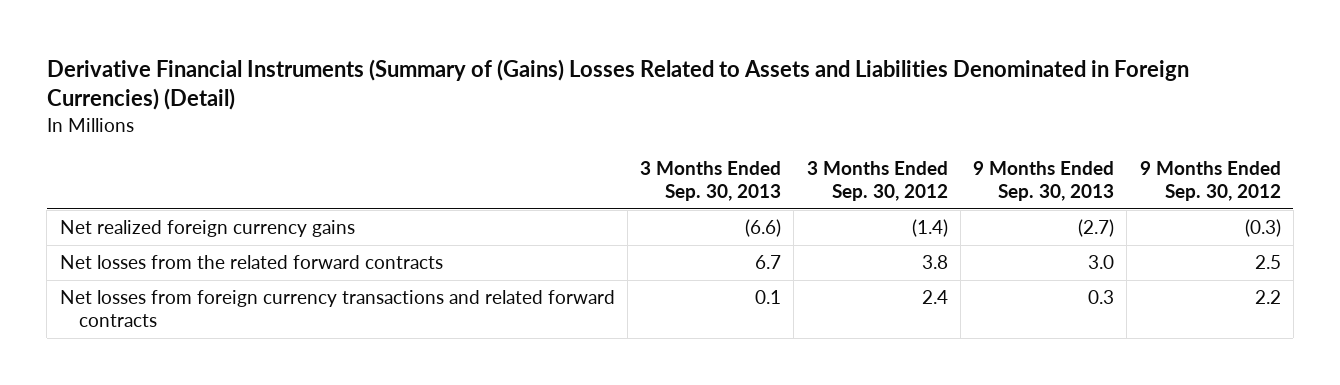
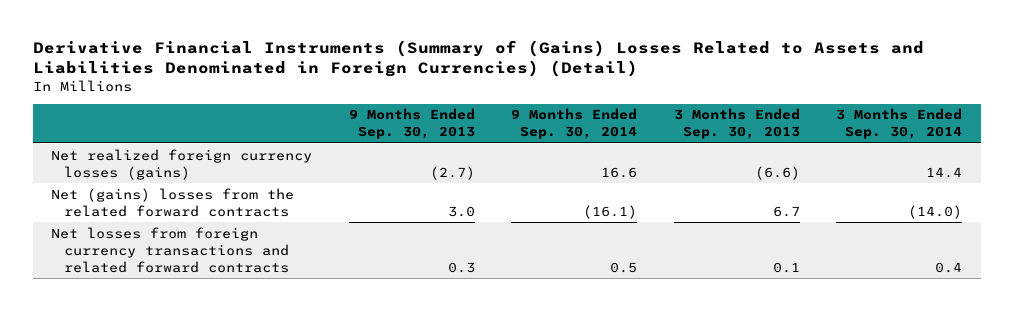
[806,161,948,202] 3 Months Ended Sep. 30, 2012 -> none
[1139,161,1281,202] 9 Months Ended Sep. 30, 2012 -> none
none -> [511,108,638,140] 9 Months Ended Sep. 30, 2014
none -> [836,108,963,140] 3 Months Ended Sep. 30, 2014
[59,220,355,238] Net realized foreign currency gains -> [51,148,313,180] Net realized foreign currency losses (gains)
[59,255,443,270] Net losses from the related forward contracts -> [51,187,295,217] Net (gains) losses from the related forward contracts

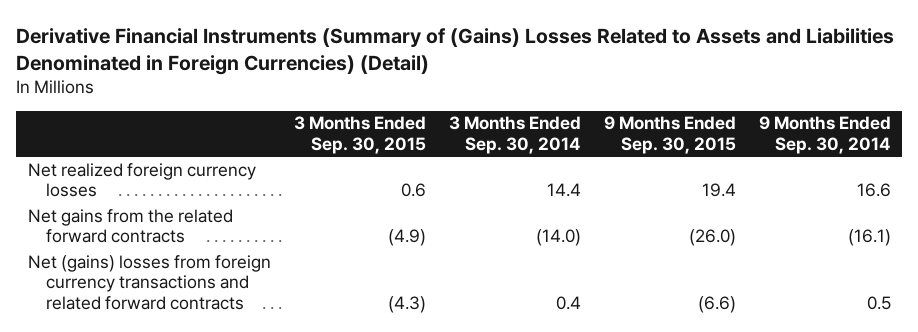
[348,108,475,140] 9 Months Ended Sep. 30, 2013 -> none
[673,108,800,140] 3 Months Ended Sep. 30, 2013 -> none
none -> [293,116,426,155] 3 Months Ended Sep. 30, 2015
none -> [603,116,736,155] 9 Months Ended Sep. 30, 2015
[51,148,313,180] Net realized foreign currency losses (gains) -> [27,162,256,198] Net realized foreign currency losses
[51,187,295,217] Net (gains) losses from the related forward contracts -> [27,208,233,244] Net gains from the related forward contracts
[51,226,289,273] Net losses from foreign currency transactions and related forward contracts -> [27,254,271,311] Net (gains) losses from foreign currency transactions and related forward contracts

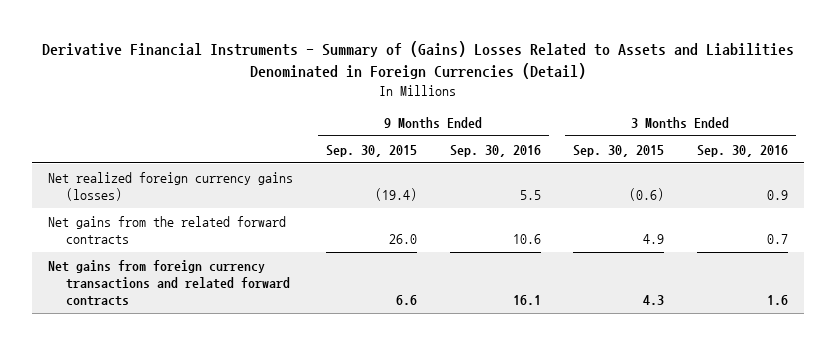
[16,28,895,75] Derivative Financial Instruments (Summary of (Gains) Losses Related to Assets and Liabilities Denominated in Foreign Currencies) (Detail) -> [42,40,795,79] Derivative Financial Instruments - Summary of (Gains) Losses Related to Assets and Liabilities Denominated in Foreign Currencies (Detail)
[448,116,581,155] 3 Months Ended Sep. 30, 2014 -> none
[758,116,891,155] 9 Months Ended Sep. 30, 2014 -> none
none -> [449,144,541,157] Sep. 30, 2016
none -> [696,144,788,157] Sep. 30, 2016
[27,162,256,198] Net realized foreign currency losses -> [48,171,294,202] Net realized foreign currency gains (losses)
[400,183,426,198] 0.6 -> [629,188,665,202] (0.6)
[701,183,736,198] 19.4 -> [374,188,417,202] (19.4)
[387,229,426,247] (4.9) -> [643,234,665,245] 4.9
[688,229,736,247] (26.0) -> [388,234,417,245] 26.0
[27,254,271,311] Net (gains) losses from foreign currency transactions and related forward contracts -> [48,259,290,307] Net gains from foreign currency transactions and related forward contracts
[387,296,426,314] (4.3) -> [643,295,665,306] 4.3
[697,296,736,314] (6.6) -> [395,295,417,306] 6.6

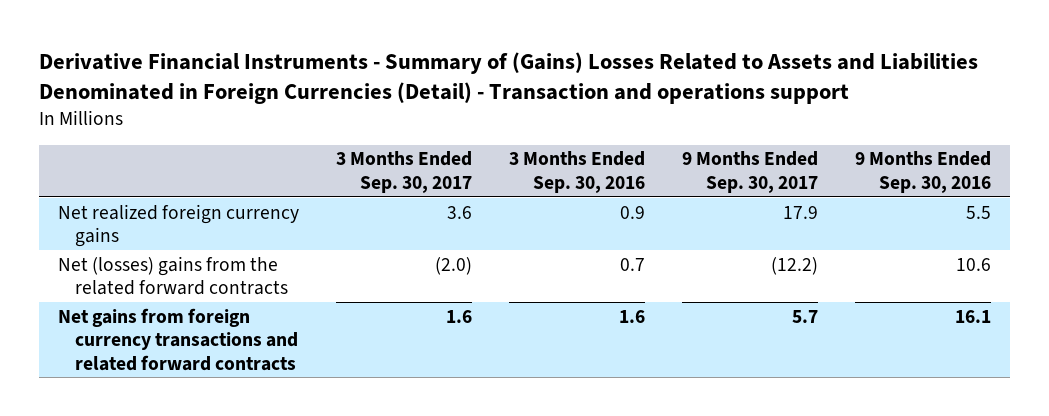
[42,40,795,79] Derivative Financial Instruments - Summary of (Gains) Losses Related to Assets and Liabilities Denominated in Foreign Currencies (Detail) -> [38,52,978,105] Derivative Financial Instruments - Summary of (Gains) Losses Related to Assets and Liabilities Denominated in Foreign Currencies (Detail) - Transaction and operations support
[325,144,417,157] Sep. 30, 2015 -> none
[573,144,665,157] Sep. 30, 2015 -> none
none -> [335,151,472,193] 3 Months Ended Sep. 30, 2017
none -> [682,151,819,193] 9 Months Ended Sep. 30, 2017
[48,171,294,202] Net realized foreign currency gains (losses) -> [57,203,299,248] Net realized foreign currency gains
[48,215,287,245] Net gains from the related forward contracts -> [57,255,288,296] Net (losses) gains from the related forward contracts

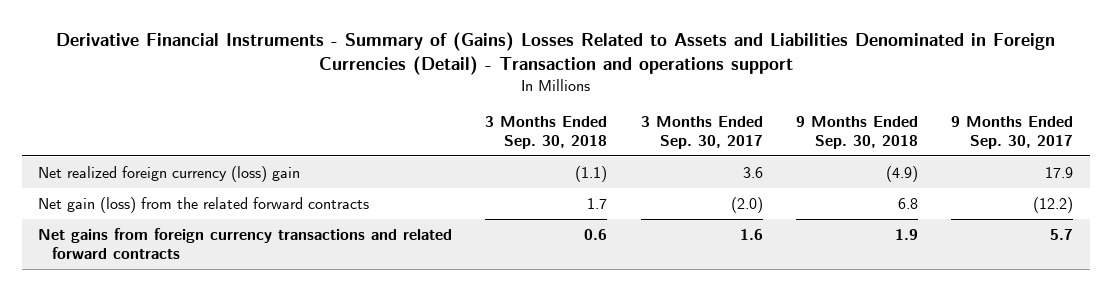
[508,151,645,193] 3 Months Ended Sep. 30, 2016 -> none
[855,151,992,193] 9 Months Ended Sep. 30, 2016 -> none
none -> [485,115,608,149] 3 Months Ended Sep. 30, 2018
none -> [795,115,918,149] 9 Months Ended Sep. 30, 2018
[57,203,299,248] Net realized foreign currency gains -> [38,165,301,182] Net realized foreign currency (loss) gain
[57,255,288,296] Net (losses) gains from the related forward contracts -> [38,196,370,213] Net gain (loss) from the related forward contracts

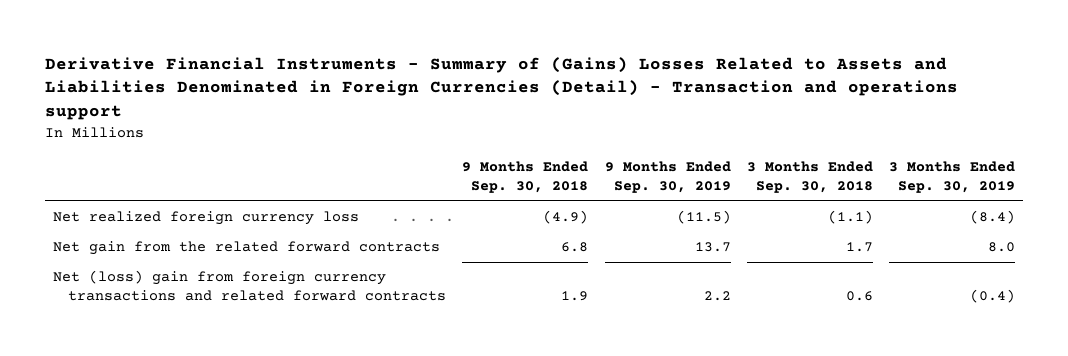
[640,115,763,149] 3 Months Ended Sep. 30, 2017 -> none
[950,115,1073,149] 9 Months Ended Sep. 30, 2017 -> none
none -> [604,161,731,194] 9 Months Ended Sep. 30, 2019
none -> [889,161,1016,194] 3 Months Ended Sep. 30, 2019
[38,165,301,182] Net realized foreign currency (loss) gain -> [53,211,360,226] Net realized foreign currency loss
[38,196,370,213] Net gain (loss) from the related forward contracts -> [53,241,441,256] Net gain from the related forward contracts
[38,227,453,259] Net gains from foreign currency transactions and related forward contracts -> [53,270,447,302] Net (loss) gain from foreign currency transactions and related forward contracts

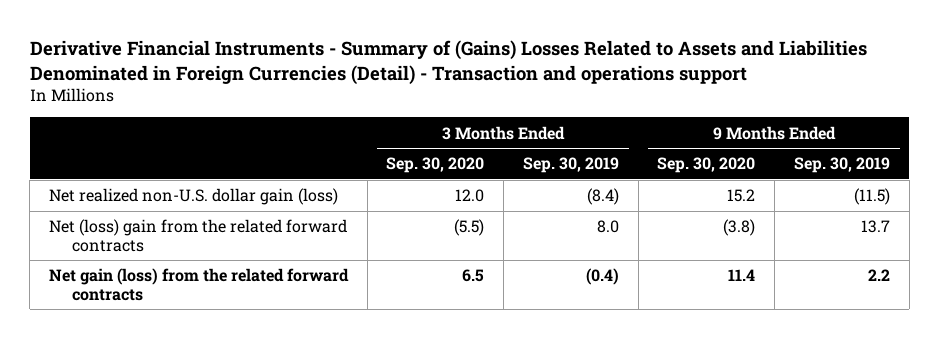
[462,161,589,194] 9 Months Ended Sep. 30, 2018 -> none
[746,161,873,194] 3 Months Ended Sep. 30, 2018 -> none
none -> [386,157,485,174] Sep. 30, 2020
none -> [657,157,756,174] Sep. 30, 2020
[53,211,360,226] Net realized foreign currency loss -> [48,188,338,206] Net realized non-U.S. dollar gain (loss)
[53,241,441,256] Net gain from the related forward contracts -> [48,219,347,252] Net (loss) gain from the related forward contracts
[53,270,447,302] Net (loss) gain from foreign currency transactions and related forward contracts -> [48,268,349,301] Net gain (loss) from the related forward contracts

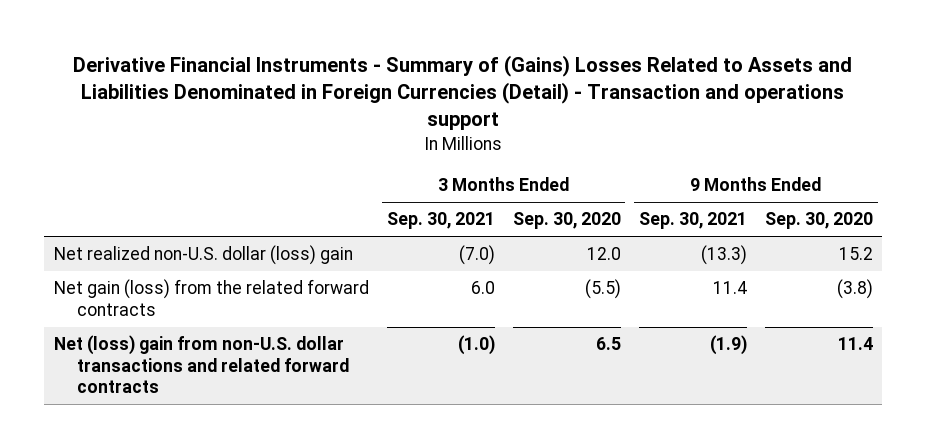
[522,157,619,174] Sep. 30, 2019 -> none
[793,157,890,174] Sep. 30, 2019 -> none
none -> [386,212,495,230] Sep. 30, 2021
none -> [638,212,747,230] Sep. 30, 2021
[48,188,338,206] Net realized non-U.S. dollar gain (loss) -> [53,245,353,266] Net realized non-U.S. dollar (loss) gain
[48,219,347,252] Net (loss) gain from the related forward contracts -> [53,279,369,316] Net gain (loss) from the related forward contracts
[48,268,349,301] Net gain (loss) from the related forward contracts -> [53,335,350,393] Net (loss) gain from non-U.S. dollar transactions and related forward contracts

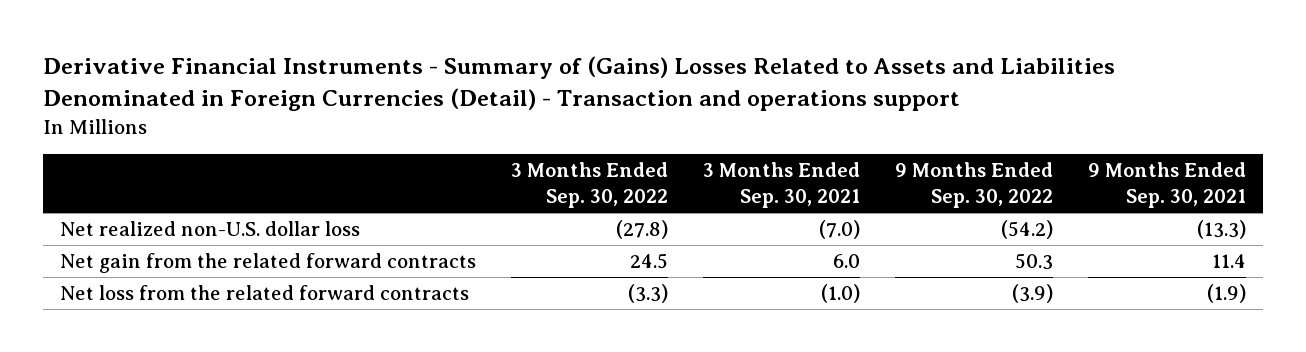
[512,212,621,230] Sep. 30, 2020 -> none
[764,212,873,230] Sep. 30, 2020 -> none
none -> [511,162,669,209] 3 Months Ended Sep. 30, 2022
none -> [894,162,1053,209] 9 Months Ended Sep. 30, 2022
[53,245,353,266] Net realized non-U.S. dollar (loss) gain -> [60,221,361,237] Net realized non-U.S. dollar loss
[53,279,369,316] Net gain (loss) from the related forward contracts -> [60,253,477,274] Net gain from the related forward contracts
[53,335,350,393] Net (loss) gain from non-U.S. dollar transactions and related forward contracts -> [60,285,470,301] Net loss from the related forward contracts

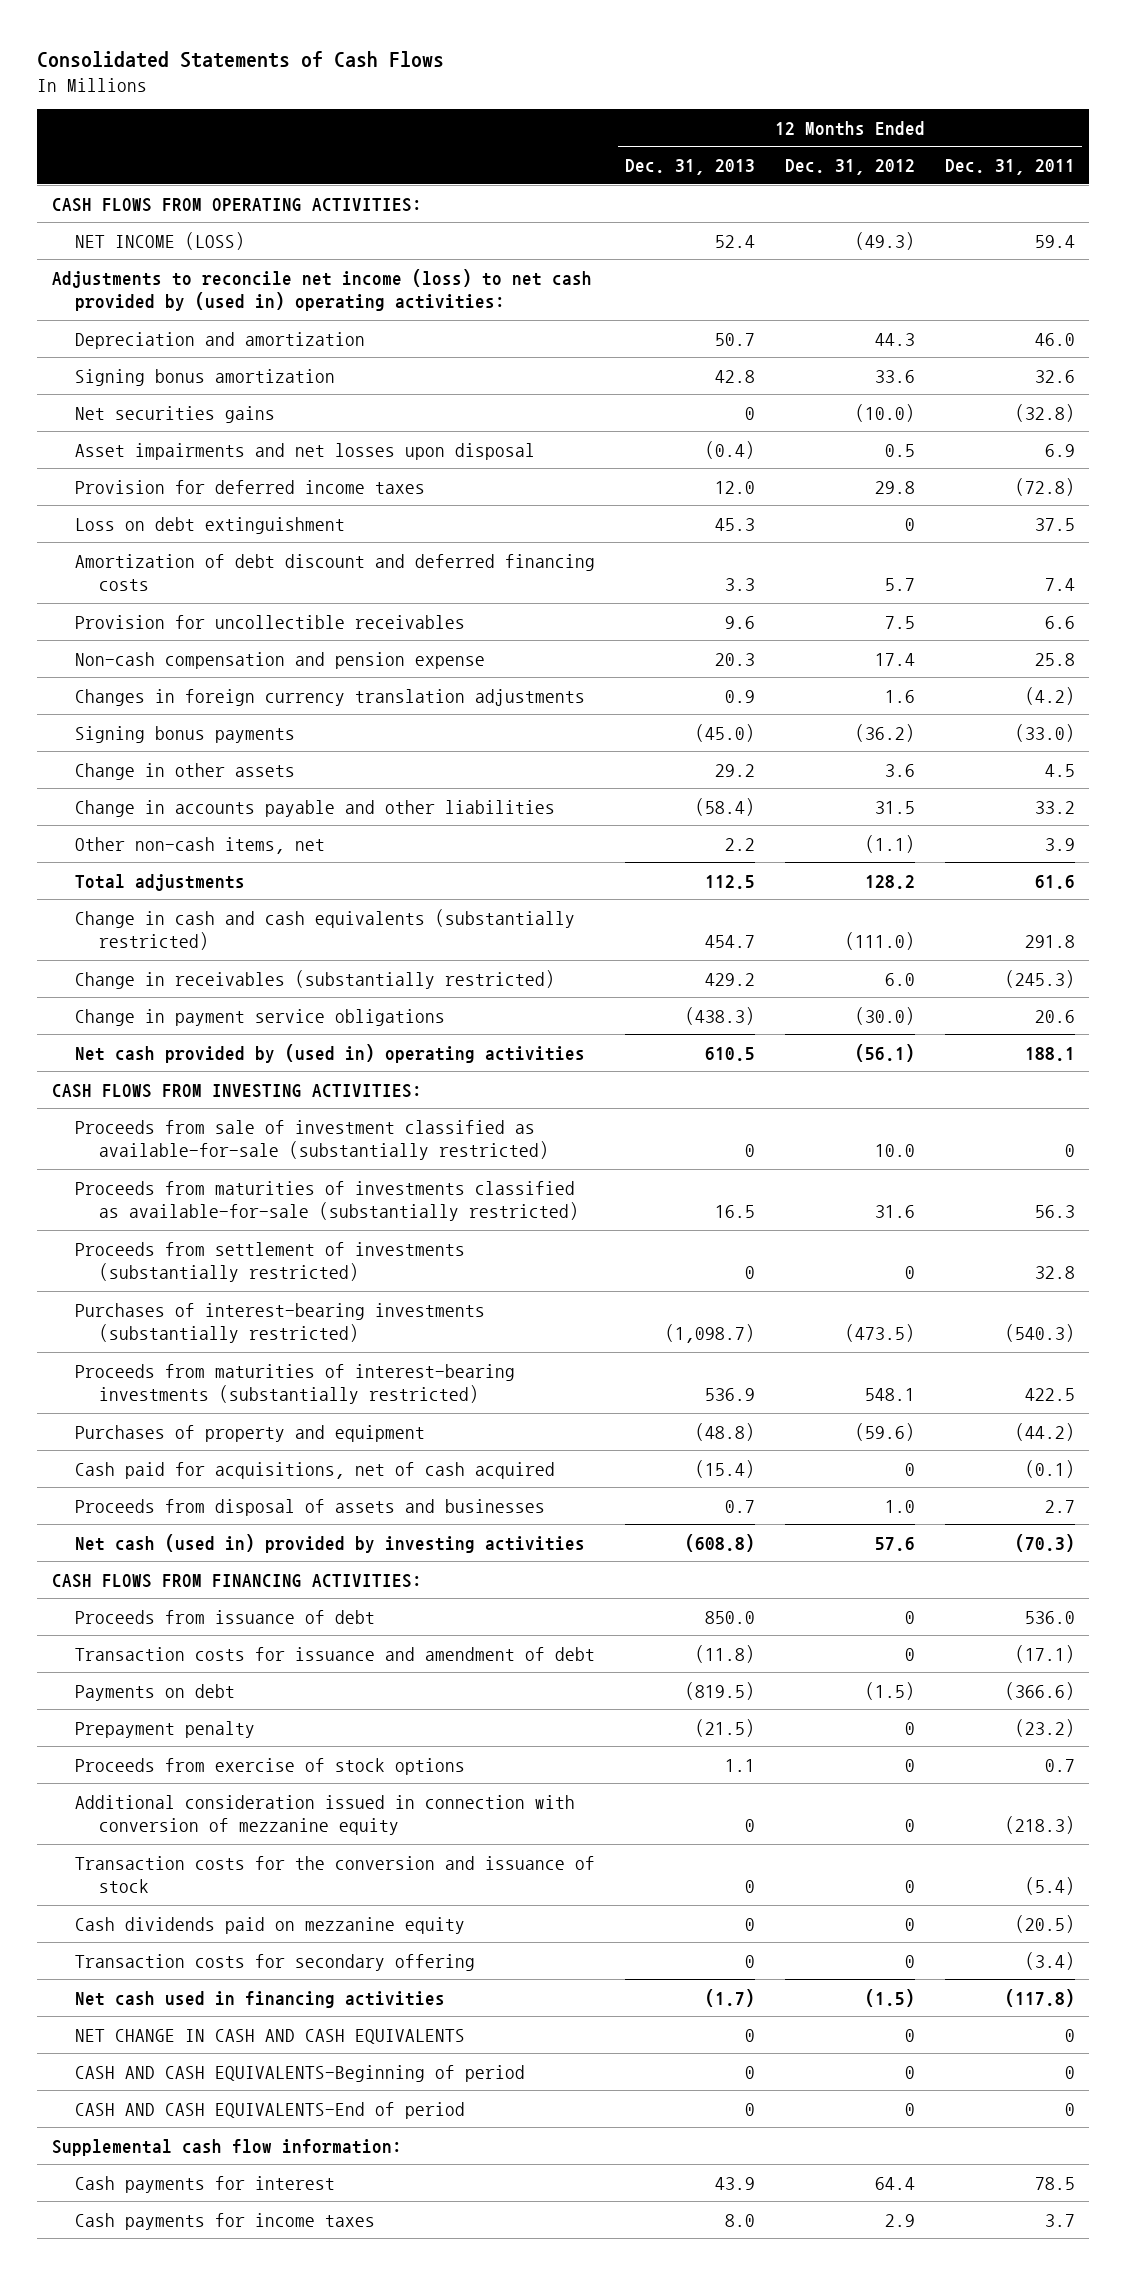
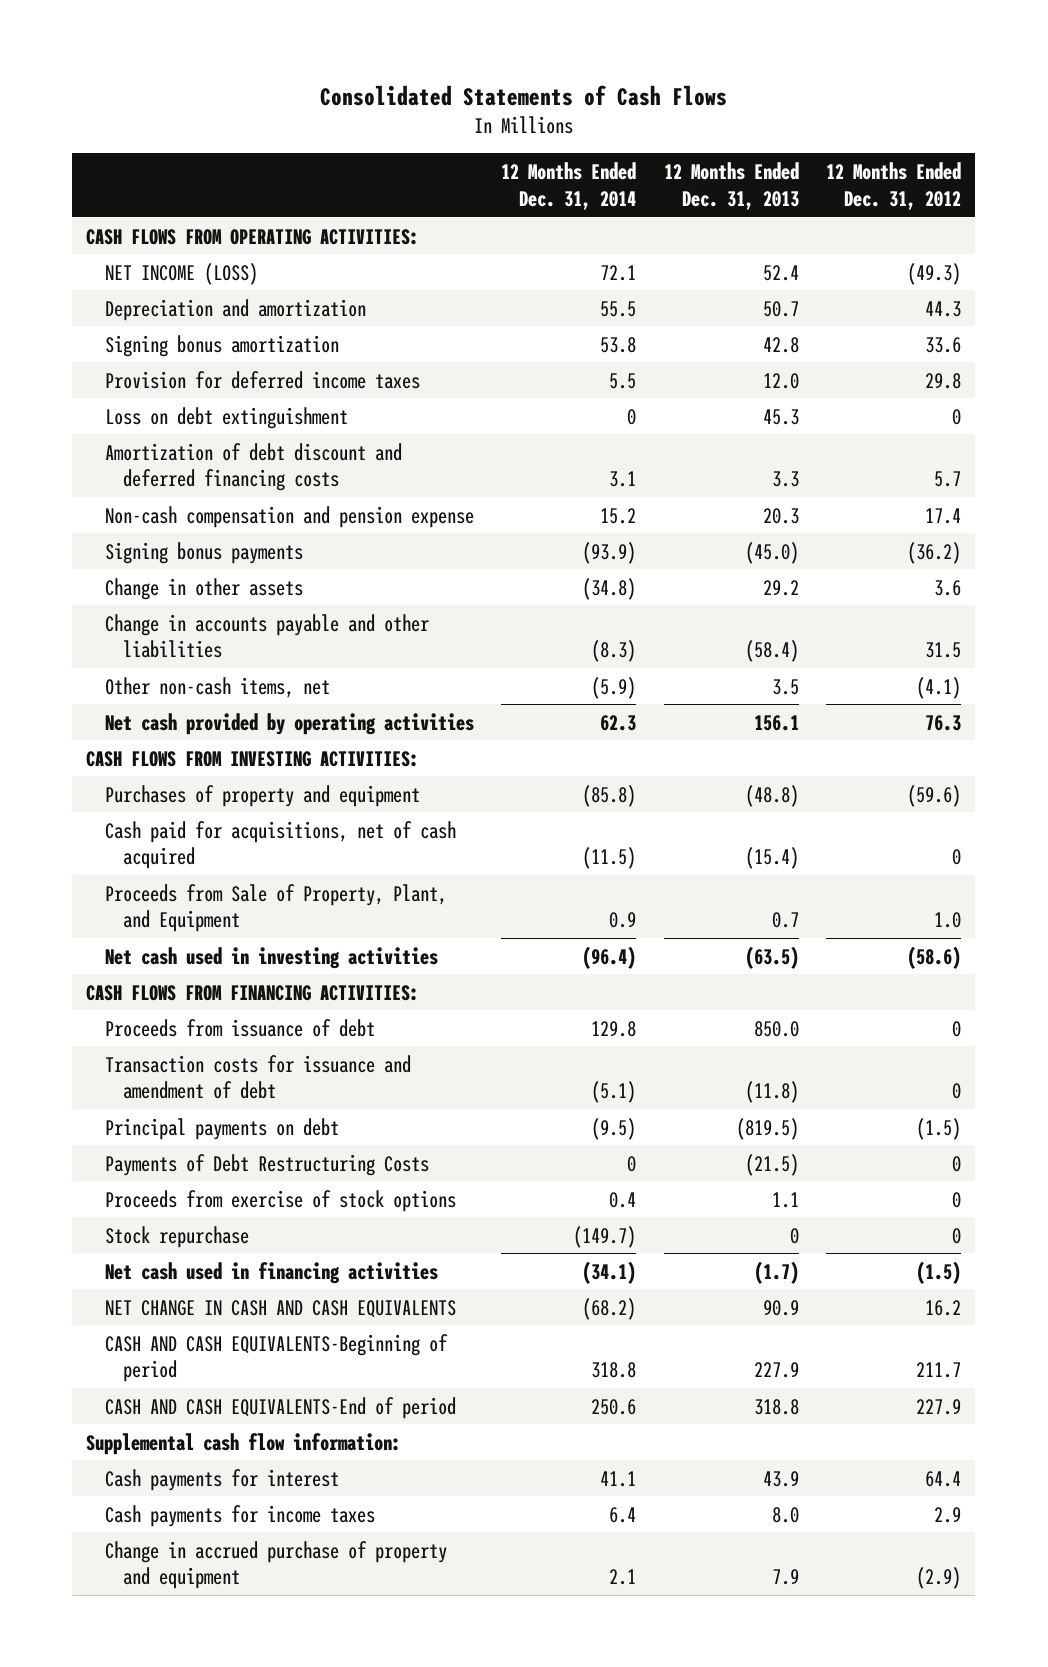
[944,159,1075,176] Dec. 31, 2011 -> none
none -> [501,161,637,210] 12 Months Ended Dec. 31, 2014
[51,268,592,312] Adjustments to reconcile net income (loss) to net cash provided by (used in) operating activities: -> none
[75,405,276,423] Net securities gains -> none
[75,442,536,460] Asset impairments and net losses upon disposal -> none
[75,614,466,629] Provision for uncollectible receivables -> none
[75,688,586,706] Changes in foreign currency translation adjustments -> none
[75,873,246,891] Total adjustments -> none
[75,908,576,951] Change in cash and cash equivalents (substantially restricted) -> none
[75,969,556,989] Change in receivables (substantially restricted) -> none
[75,1008,446,1026] Change in payment service obligations -> none
[725,837,756,851] 2.2 -> [771,678,799,695] 3.5
[864,834,915,853] (1.1) -> [916,676,962,699] (4.1)
[75,1043,586,1063] Net cash provided by (used in) operating activities -> [104,712,474,735] Net cash provided by operating activities
[705,1046,756,1061] 610.5 -> [753,714,799,731] 156.1
[854,1043,915,1062] (56.1) -> [925,714,962,731] 76.3
[75,1119,550,1161] Proceeds from sale of investment classified as available-for-sale (substantially restricted) -> none
[75,1180,580,1222] Proceeds from maturities of investments classified as available-for-sale (substantially restricted) -> none
[75,1241,466,1283] Proceeds from settlement of investments (substantially restricted) -> none
[75,1302,486,1344] Purchases of interest-bearing investments (substantially restricted) -> none
[75,1363,516,1405] Proceeds from maturities of interest-bearing investments (substantially restricted) -> none
[75,1498,546,1516] Proceeds from disposal of assets and businesses -> none
none -> [104,883,447,933] Proceeds from Sale of Property, Plant, and Equipment
[75,1533,586,1553] Net cash (used in) provided by investing activities -> [104,946,438,969] Net cash used in investing activities
[685,1533,756,1552] (608.8) -> [744,945,799,969] (63.5)
[874,1536,915,1551] 57.6 -> [907,945,962,969] (58.6)
[75,1683,236,1701] Payments on debt -> [104,1117,339,1140] Principal payments on debt
[75,1720,256,1738] Prepayment penalty -> [104,1153,429,1176] Payments of Debt Restructuring Costs
[75,1794,576,1836] Additional consideration issued in connection with conversion of mezzanine equity -> none
[75,1855,596,1894] Transaction costs for the conversion and issuance of stock -> none
[75,1916,466,1934] Cash dividends paid on mezzanine equity -> none
[75,1953,476,1971] Transaction costs for secondary offering -> none
none -> [104,1225,249,1248] Stock repurchase
[745,2028,756,2042] 0 -> [762,1299,799,1316] 90.9
[904,2028,915,2042] 0 -> [925,1299,962,1316] 16.2
[745,2065,756,2079] 0 -> [753,1362,799,1379] 227.9
[904,2065,915,2079] 0 -> [916,1362,962,1379] 211.7
[745,2102,756,2116] 0 -> [753,1398,799,1415] 318.8
[904,2102,915,2116] 0 -> [916,1398,962,1415] 227.9
none -> [104,1540,447,1590] Change in accrued purchase of property and equipment

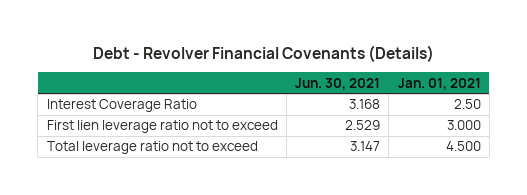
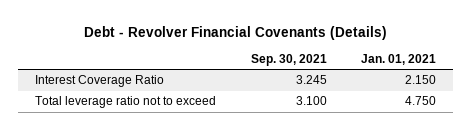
[295,77,381,90] Jun. 30, 2021 -> none
none -> [250,54,327,67] Sep. 30, 2021
[46,120,278,134] First lien leverage ratio not to exceed -> none
[453,99,481,110] 2.50 -> [404,75,436,85] 2.150
[445,141,481,152] 4.500 -> [404,96,436,106] 4.750

